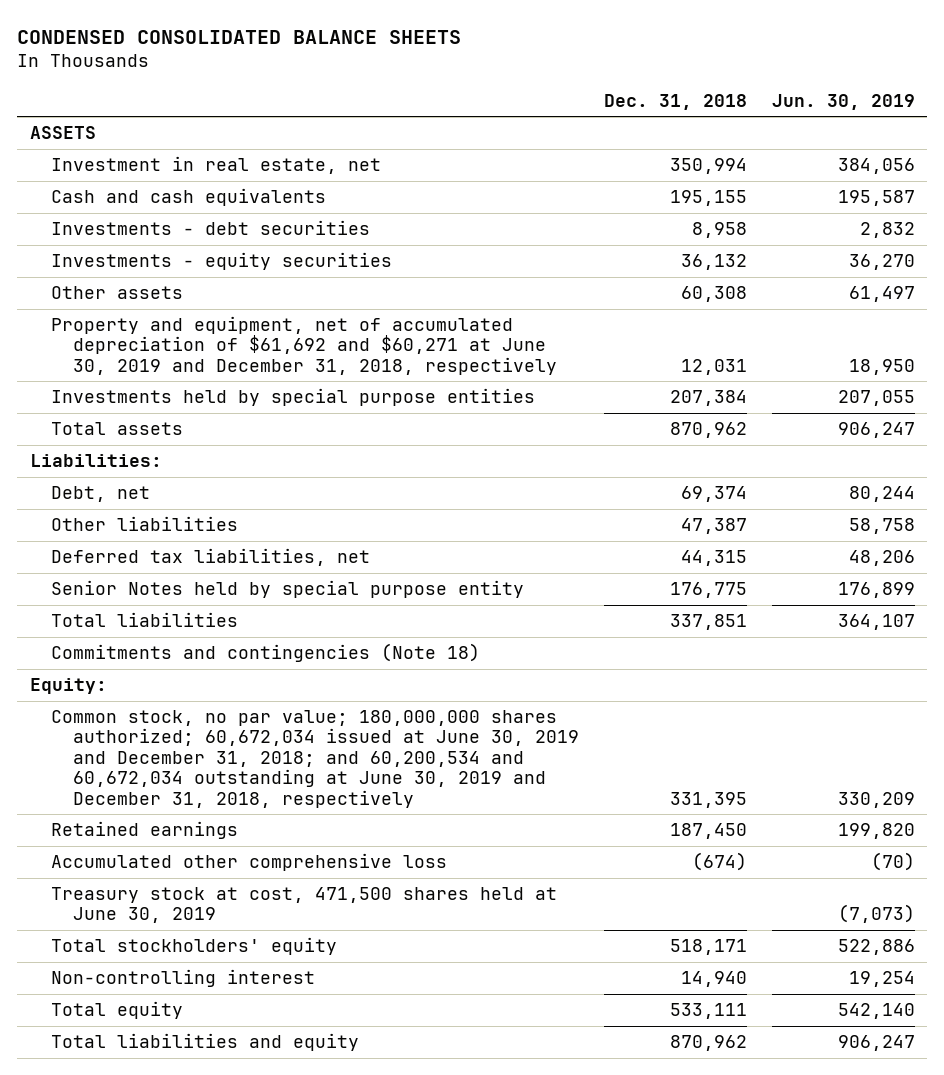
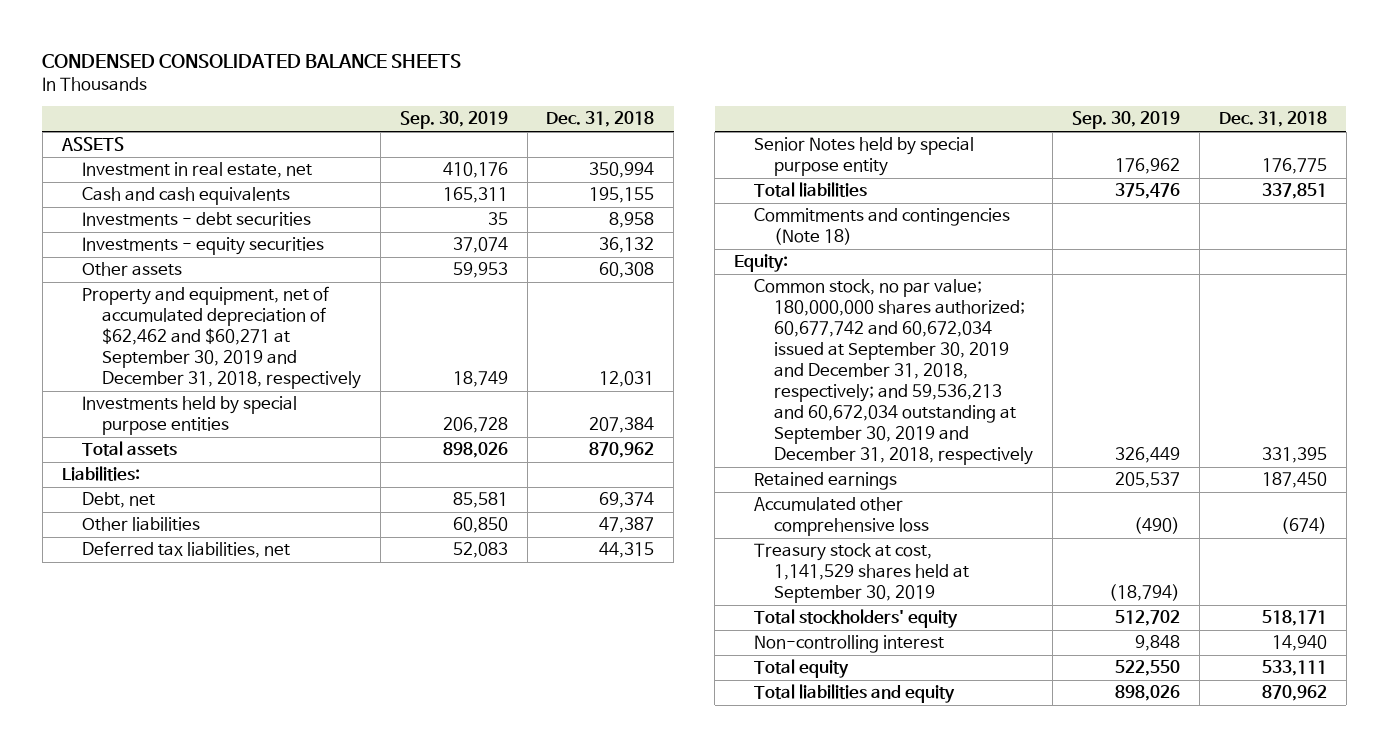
[771,93,915,110] Jun. 30, 2019 -> none
none -> [399,111,508,130] Sep. 30, 2019
[51,316,557,375] Property and equipment, net of accumulated depreciation of $61,692 and $60,271 at June 30, 2019 and December 31, 2018, respectively -> [81,286,361,390] Property and equipment, net of accumulated depreciation of $62,462 and $60,271 at September 30, 2019 and December 31, 2018, respectively
[51,710,579,808] Common stock, no par value; 180,000,000 shares authorized; 60,672,034 issued at June 30, 2019 and December 31, 2018; and 60,200,534 and 60,672,034 outstanding at June 30, 2019 and December 31, 2018, respectively -> [753,279,1033,466] Common stock, no par value; 180,000,000 shares authorized; 60,677,742 and 60,672,034 issued at September 30, 2019 and December 31, 2018, respectively; and 59,536,213 and 60,672,034 outstanding at September 30, 2019 and December 31, 2018, respectively
[51,887,558,924] Treasury stock at cost, 471,500 shares held at June 30, 2019 -> [753,543,969,604] Treasury stock at cost, 1,141,529 shares held at September 30, 2019

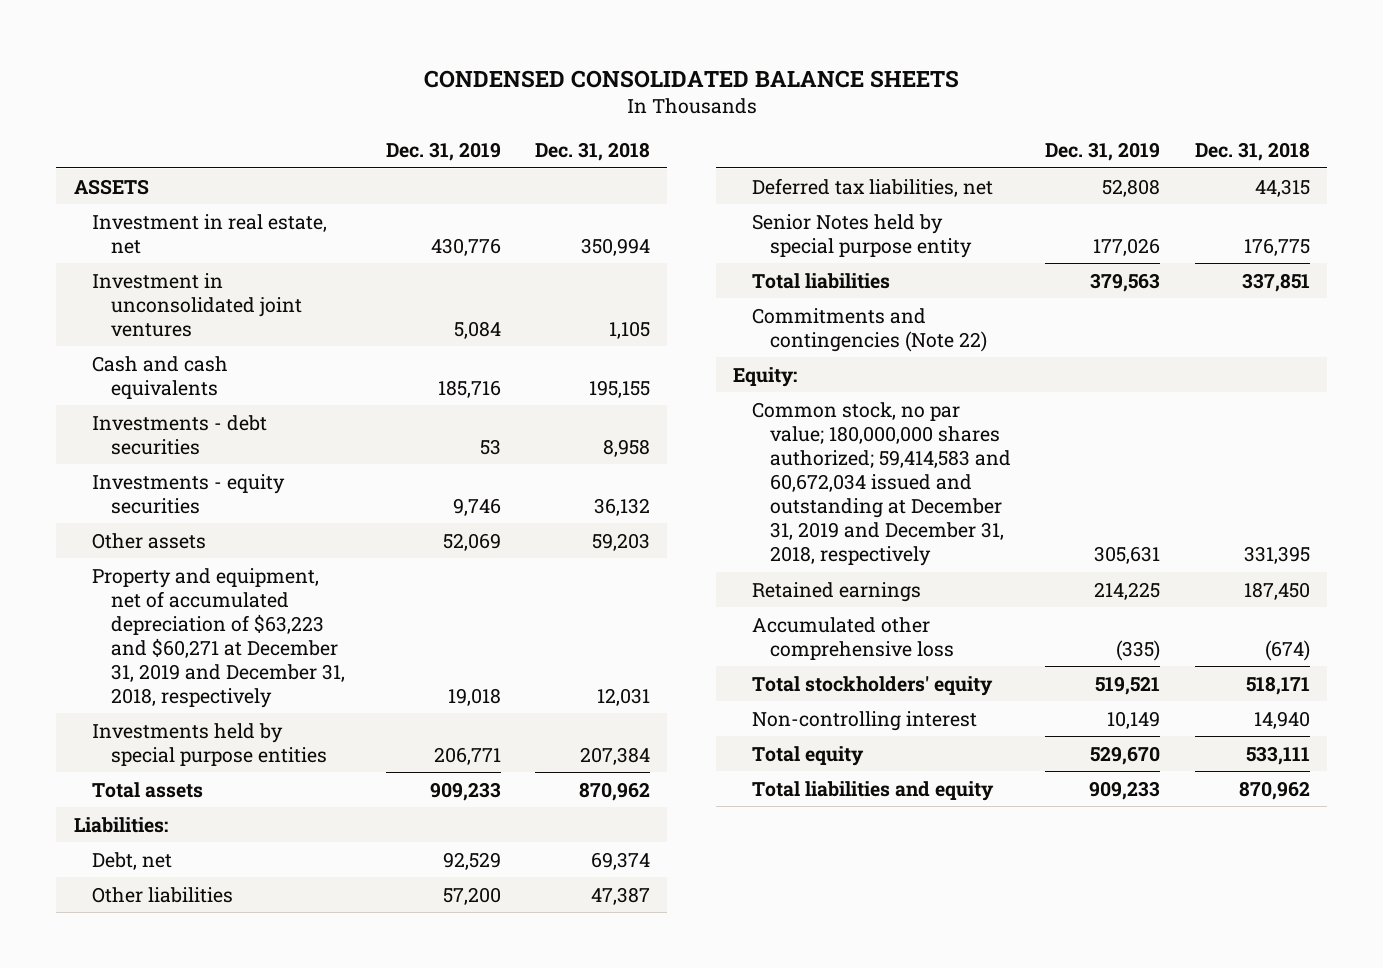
[399,111,508,130] Sep. 30, 2019 -> none
none -> [385,142,501,162] Dec. 31, 2019
none -> [92,272,302,337] Investment in unconsolidated joint ventures
[599,262,655,279] 60,308 -> [592,532,651,551] 59,203
[81,286,361,390] Property and equipment, net of accumulated depreciation of $62,462 and $60,271 at September 30, 2019 and December 31, 2018, respectively -> [92,567,345,708] Property and equipment, net of accumulated depreciation of $63,223 and $60,271 at December 31, 2019 and December 31, 2018, respectively
[753,208,1010,246] Commitments and contingencies (Note 18) -> [751,307,988,352] Commitments and contingencies (Note 22)
[753,279,1033,466] Common stock, no par value; 180,000,000 shares authorized; 60,677,742 and 60,672,034 issued at September 30, 2019 and December 31, 2018, respectively; and 59,536,213 and 60,672,034 outstanding at September 30, 2019 and December 31, 2018, respectively -> [751,401,1012,566] Common stock, no par value; 180,000,000 shares authorized; 59,414,583 and 60,672,034 issued and outstanding at December 31, 2019 and December 31, 2018, respectively
[753,543,969,604] Treasury stock at cost, 1,141,529 shares held at September 30, 2019 -> none

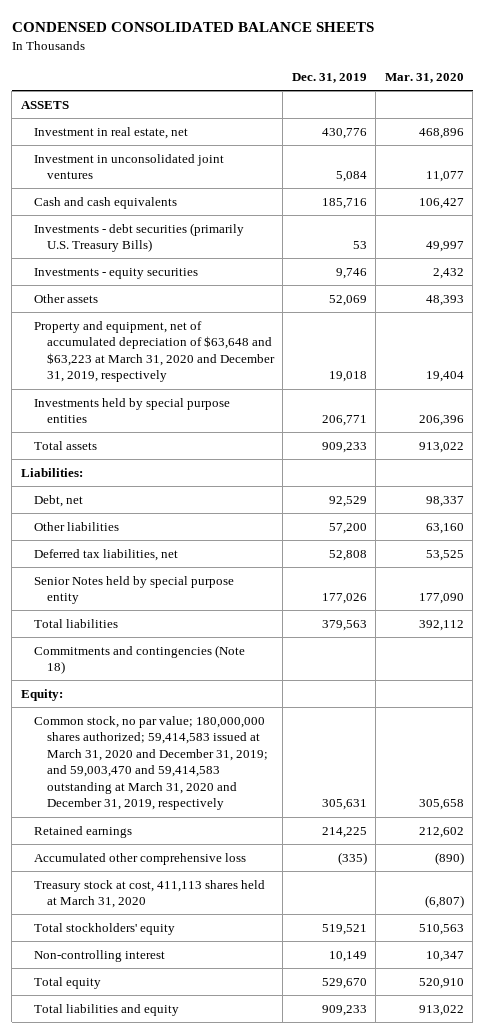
[535,142,651,162] Dec. 31, 2018 -> none
none -> [384,73,464,84] Mar. 31, 2020
[92,414,268,455] Investments - debt securities -> [33,222,244,253] Investments - debt securities (primarily U.S. Treasury Bills)
[92,567,345,708] Property and equipment, net of accumulated depreciation of $63,223 and $60,271 at December 31, 2019 and December 31, 2018, respectively -> [33,320,275,383] Property and equipment, net of accumulated depreciation of $63,648 and $63,223 at March 31, 2020 and December 31, 2019, respectively
[751,307,988,352] Commitments and contingencies (Note 22) -> [33,644,245,675] Commitments and contingencies (Note 18)
[751,401,1012,566] Common stock, no par value; 180,000,000 shares authorized; 59,414,583 and 60,672,034 issued and outstanding at December 31, 2019 and December 31, 2018, respectively -> [33,715,268,811] Common stock, no par value; 180,000,000 shares authorized; 59,414,583 issued at March 31, 2020 and December 31, 2019; and 59,003,470 and 59,414,583 outstanding at March 31, 2020 and December 31, 2019, respectively
none -> [33,879,265,909] Treasury stock at cost, 411,113 shares held at March 31, 2020

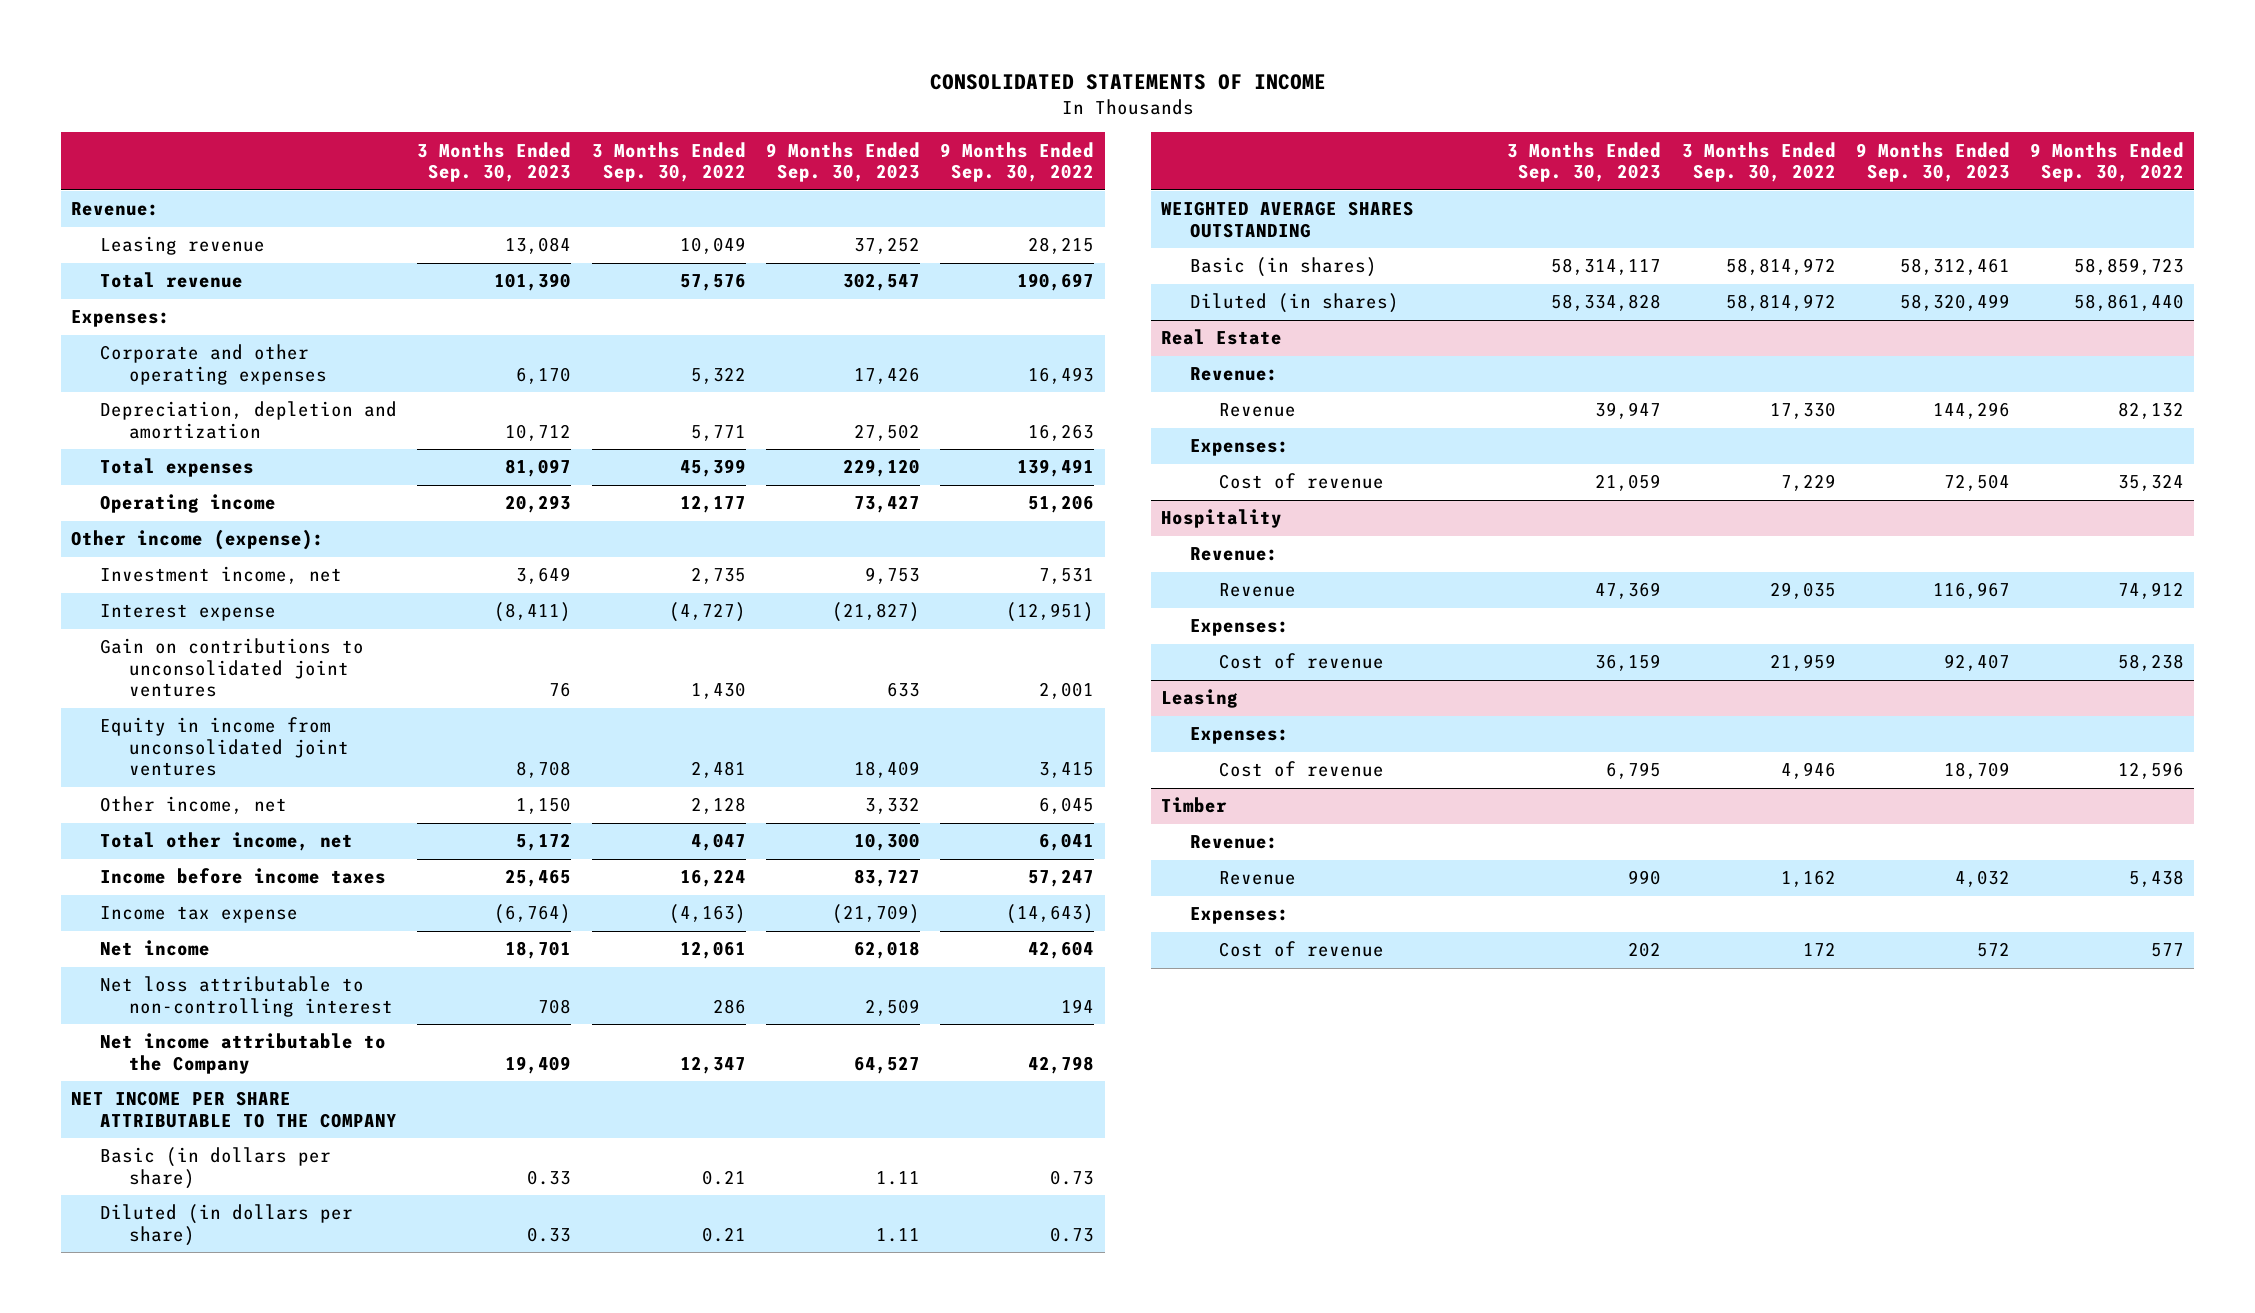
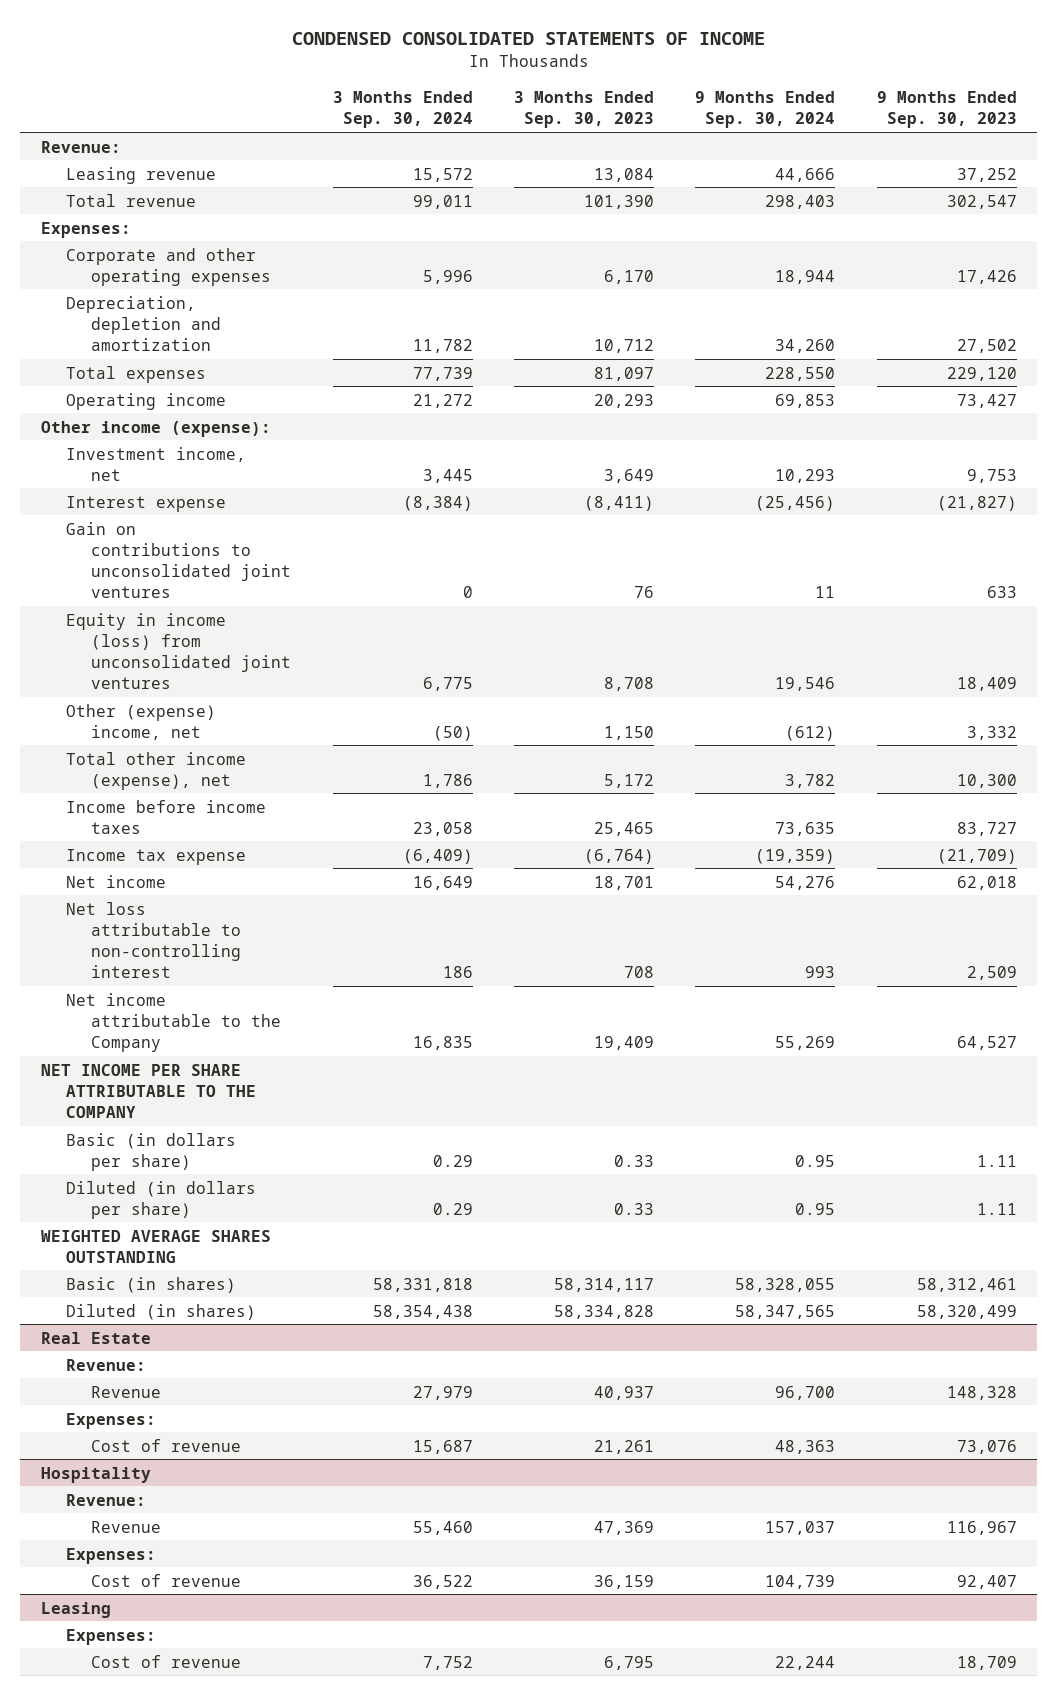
[929,74,1326,91] CONSOLIDATED STATEMENTS OF INCOME -> [291,32,765,46] CONDENSED CONSOLIDATED STATEMENTS OF INCOME
[591,141,746,183] 3 Months Ended Sep. 30, 2022 -> none
[940,141,1095,183] 9 Months Ended Sep. 30, 2022 -> none
none -> [332,91,473,129] 3 Months Ended Sep. 30, 2024
none -> [695,91,836,129] 9 Months Ended Sep. 30, 2024
[100,717,350,777] Equity in income from unconsolidated joint ventures -> [66,612,292,689] Equity in income (loss) from unconsolidated joint ventures
[100,796,288,815] Other income, net -> [66,703,217,740] Other (expense) income, net
[100,832,354,852] Total other income, net -> [66,751,247,790] Total other income (expense), net
[1595,402,1662,420] 39,947 -> [593,1385,654,1400] 40,937
[1932,402,2010,420] 144,296 -> [946,1385,1017,1400] 148,328
[1595,474,1662,492] 21,059 -> [593,1439,654,1454] 21,261
[1943,474,2010,492] 72,504 -> [956,1439,1017,1454] 73,076
[1160,797,1227,814] Timber -> none
[1189,835,1278,850] Revenue: -> none
[1219,871,1297,886] Revenue -> none
[1189,907,1289,925] Expenses: -> none
[1219,941,1385,958] Cost of revenue -> none

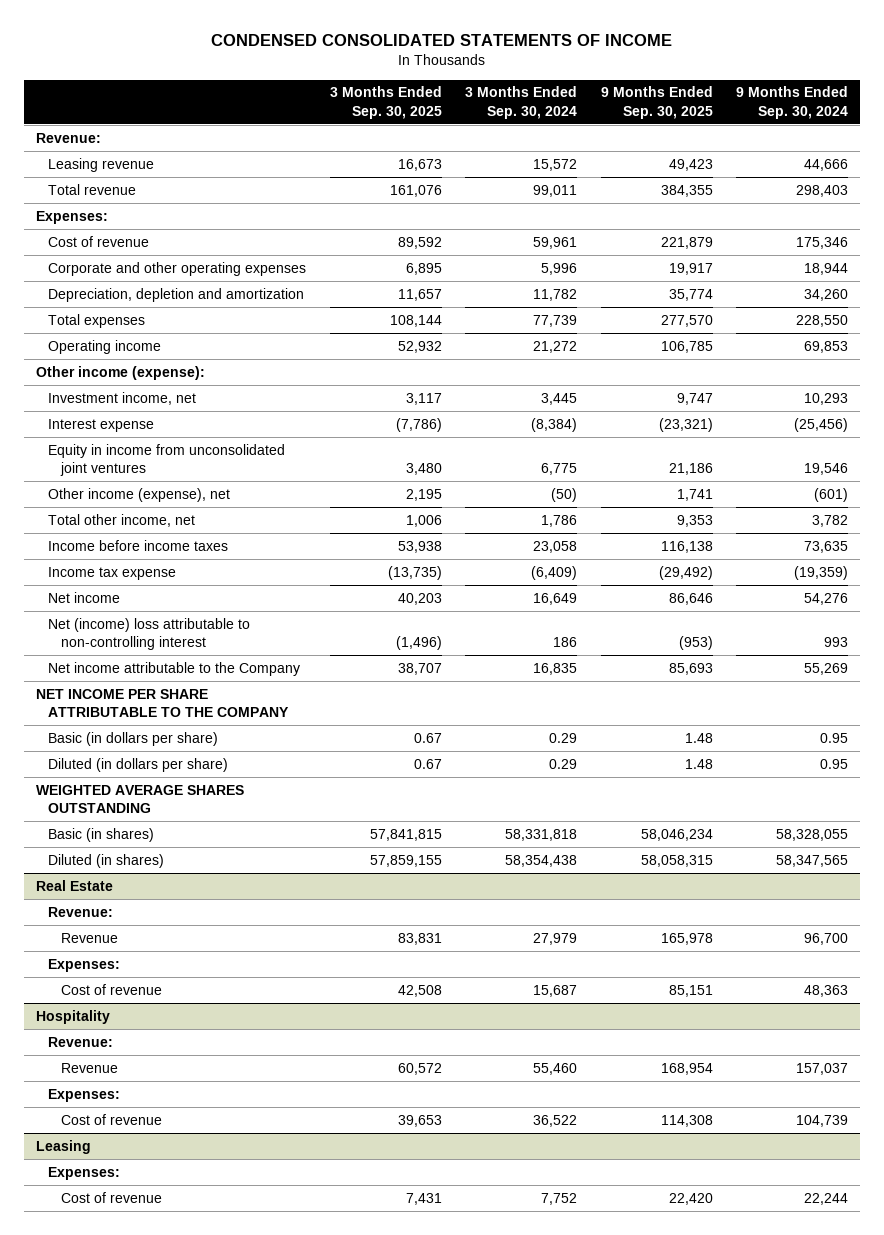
[513,91,654,129] 3 Months Ended Sep. 30, 2023 -> none
[876,91,1017,129] 9 Months Ended Sep. 30, 2023 -> none
none -> [329,86,442,119] 3 Months Ended Sep. 30, 2025
none -> [600,86,713,119] 9 Months Ended Sep. 30, 2025
none -> [48,235,150,247] Cost of revenue
[66,521,292,598] Gain on contributions to unconsolidated joint ventures -> none
[66,612,292,689] Equity in income (loss) from unconsolidated joint ventures -> [48,443,286,477] Equity in income from unconsolidated joint ventures
[66,703,217,740] Other (expense) income, net -> [48,487,231,502] Other income (expense), net
[785,725,836,741] (612) -> [814,487,849,502] (601)
[66,751,247,790] Total other income (expense), net -> [48,513,196,527] Total other income, net
[66,901,242,978] Net loss attributable to non-controlling interest -> [48,617,251,651] Net (income) loss attributable to non-controlling interest

